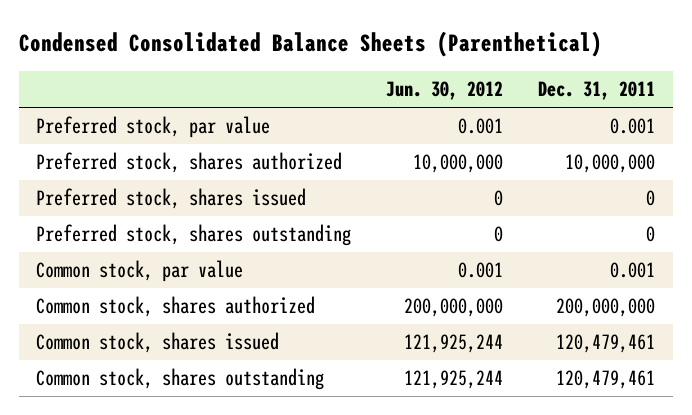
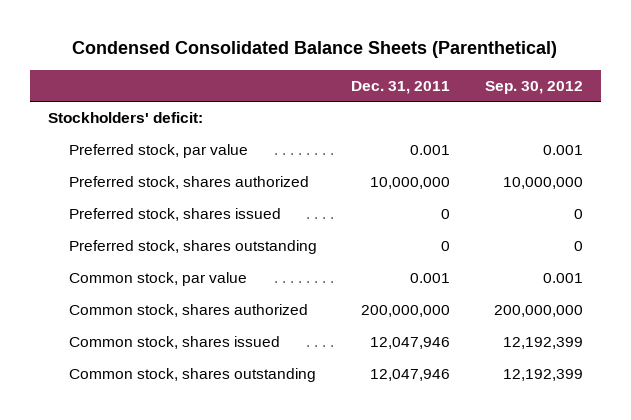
[386,81,504,101] Jun. 30, 2012 -> none
none -> [485,80,584,94] Sep. 30, 2012
none -> [47,112,203,124] Stockholders' deficit:
[556,334,656,354] 120,479,461 -> [370,337,451,350] 12,047,946
[556,370,656,390] 120,479,461 -> [370,369,451,382] 12,047,946

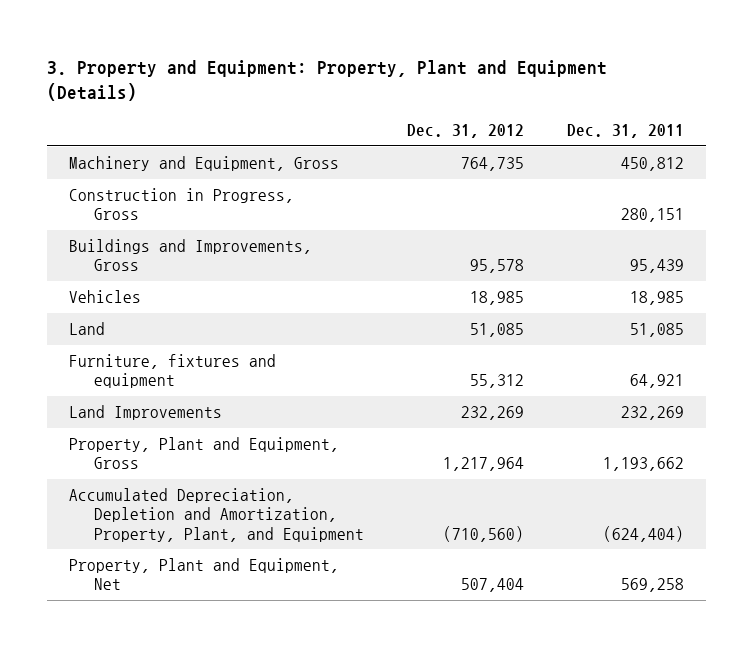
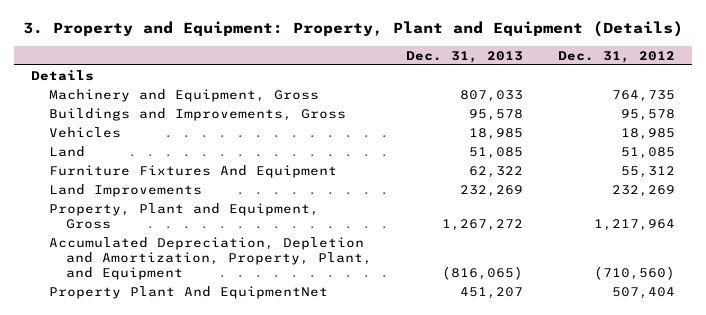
[567,124,685,139] Dec. 31, 2011 -> none
none -> [406,50,524,63] Dec. 31, 2013
none -> [31,69,95,81] Details
[68,188,294,221] Construction in Progress, Gross -> none
[68,354,276,389] Furniture, fixtures and equipment -> [48,164,337,178] Furniture Fixtures And Equipment
[68,558,339,591] Property, Plant and Equipment, Net -> [48,285,328,299] Property Plant And EquipmentNet

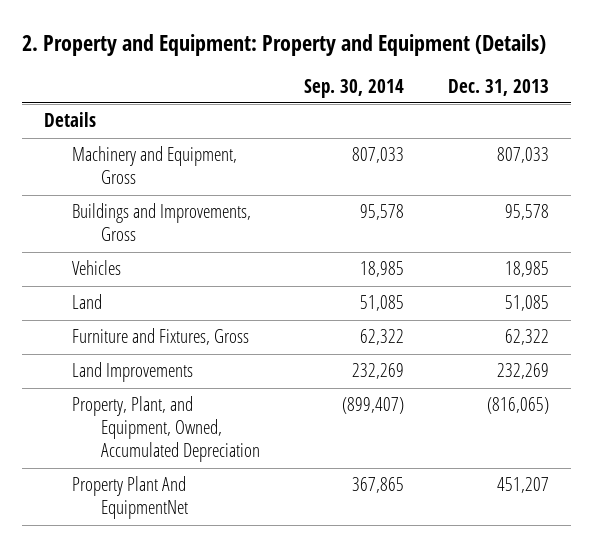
[23,21,684,38] 3. Property and Equipment: Property, Plant and Equipment (Details) -> [21,33,546,56] 2. Property and Equipment: Property and Equipment (Details)
[557,50,675,63] Dec. 31, 2012 -> none
none -> [303,78,404,98] Sep. 30, 2014
[48,164,337,178] Furniture Fixtures And Equipment -> [72,328,250,346] Furniture and Fixtures, Gross
[48,202,319,230] Property, Plant and Equipment, Gross -> none
[48,236,372,281] Accumulated Depreciation, Depletion and Amortization, Property, Plant, and Equipment -> [72,396,260,463] Property, Plant, and Equipment, Owned, Accumulated Depreciation

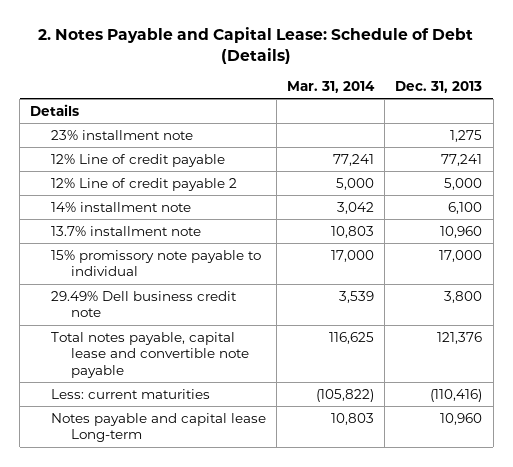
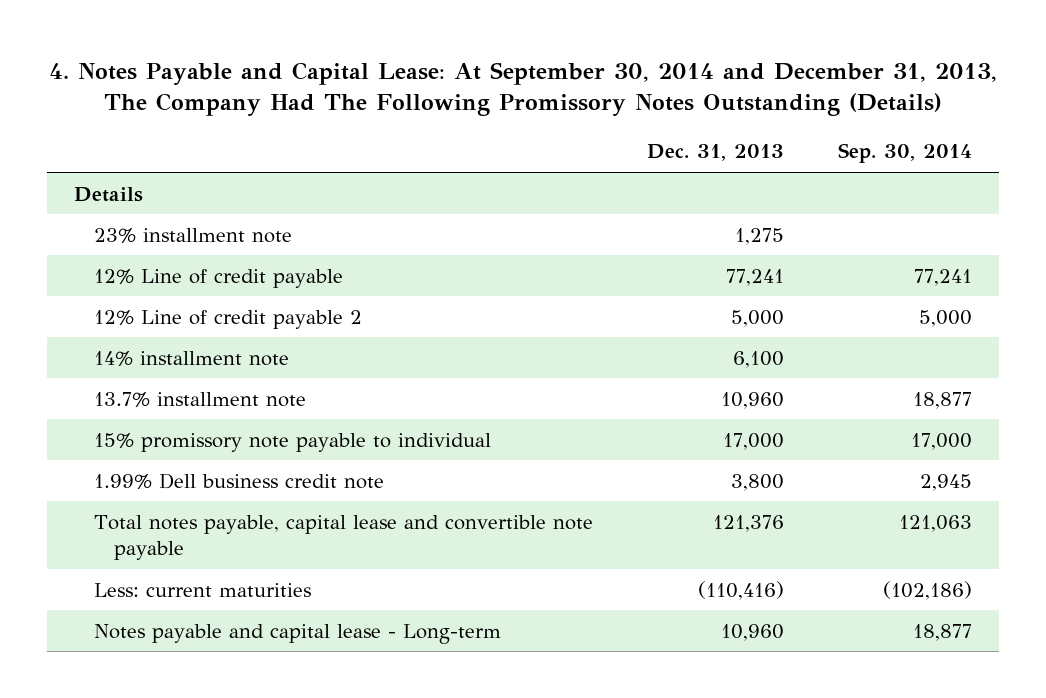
[38,27,474,64] 2. Notes Payable and Capital Lease: Schedule of Debt (Details) -> [49,61,998,117] 4. Notes Payable and Capital Lease: At September 30, 2014 and December 31, 2013, The Company Had The Following Promissory Notes Outstanding (Details)
[287,80,376,93] Mar. 31, 2014 -> none
none -> [837,143,972,164] Sep. 30, 2014
[50,290,237,318] 29.49% Dell business credit note -> [93,472,384,489] 1.99% Dell business credit note
[50,412,266,443] Notes payable and capital lease Long-term -> [93,623,501,644] Notes payable and capital lease - Long-term

